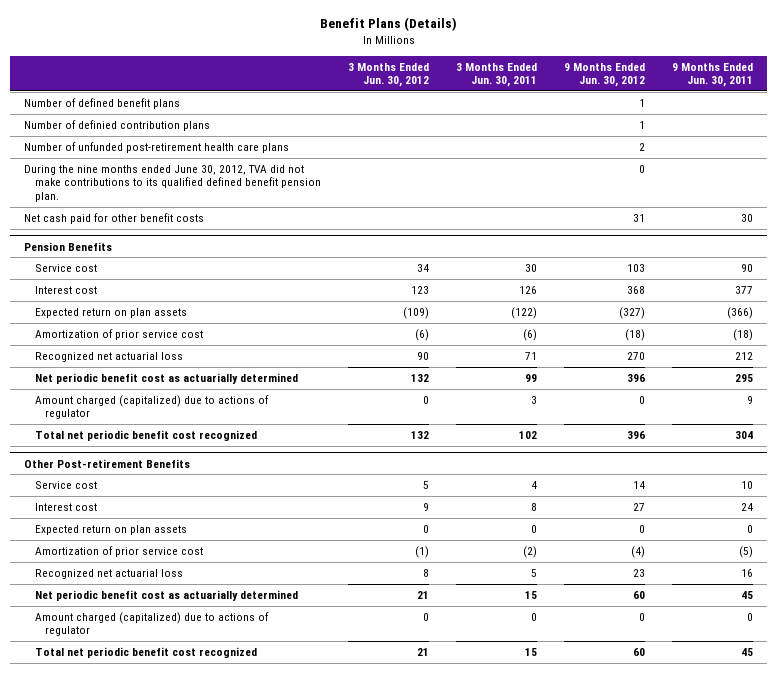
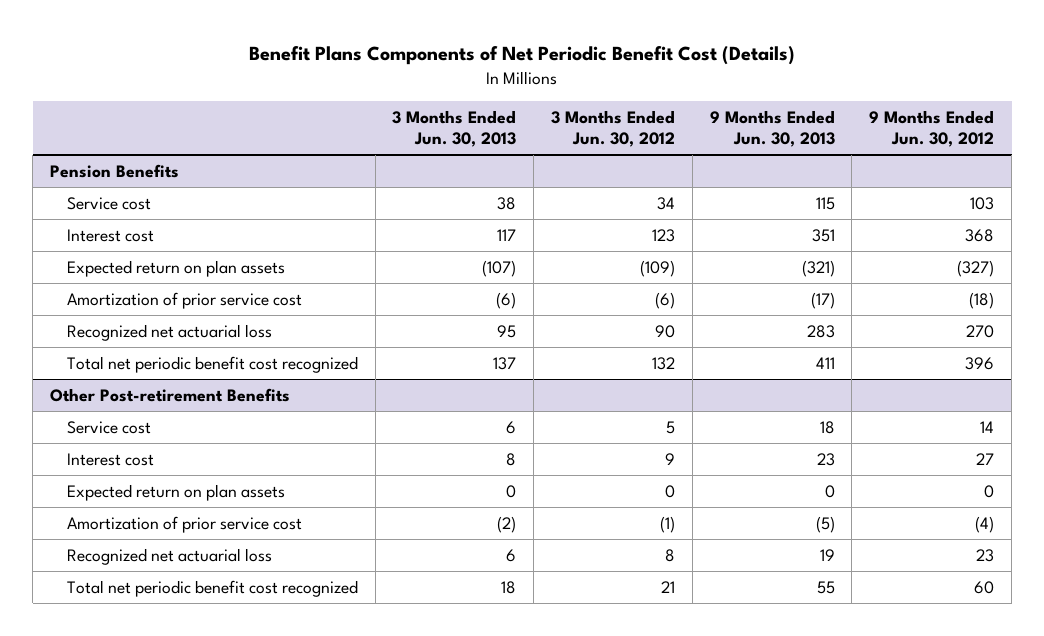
[319,17,457,32] Benefit Plans (Details) -> [249,46,796,66] Benefit Plans Components of Net Periodic Benefit Cost (Details)
[455,62,537,88] 3 Months Ended Jun. 30, 2011 -> none
[672,62,754,88] 9 Months Ended Jun. 30, 2011 -> none
none -> [392,110,517,147] 3 Months Ended Jun. 30, 2013
none -> [709,110,835,147] 9 Months Ended Jun. 30, 2013
[23,97,180,109] Number of defined benefit plans -> none
[23,119,210,131] Number of definied contribution plans -> none
[23,141,289,153] Number of unfunded post-retirement health care plans -> none
[23,164,321,202] During the nine months ended June 30, 2012, TVA did not make contributions to its qualified defined benefit pension plan. -> none
[23,212,204,224] Net cash paid for other benefit costs -> none
[34,372,298,384] Net periodic benefit cost as actuarially determined -> none
[34,394,269,420] Amount charged (capitalized) due to actions of regulator -> none
[34,589,298,601] Net periodic benefit cost as actuarially determined -> none
[34,611,269,637] Amount charged (capitalized) due to actions of regulator -> none

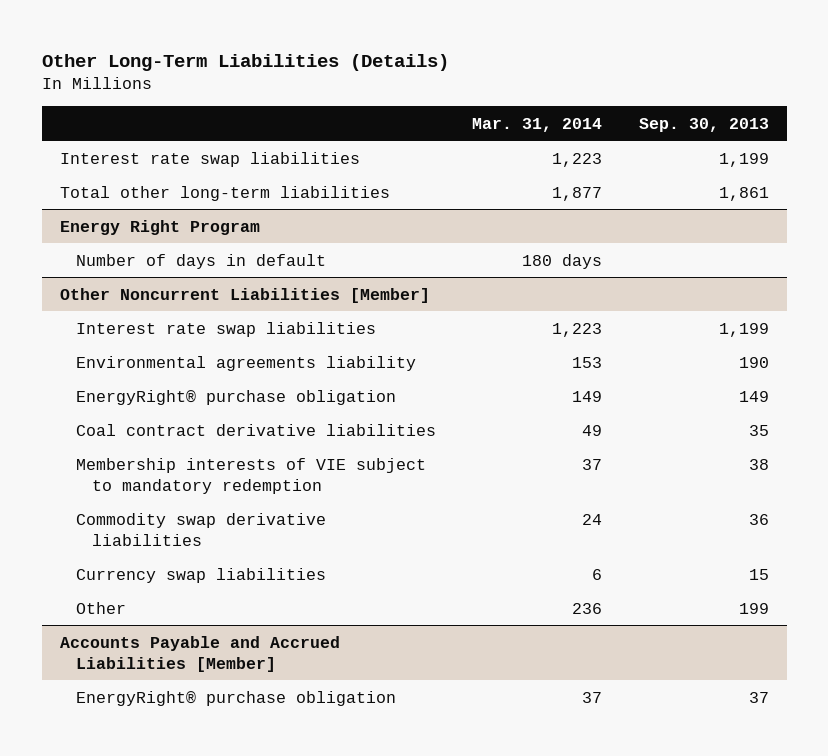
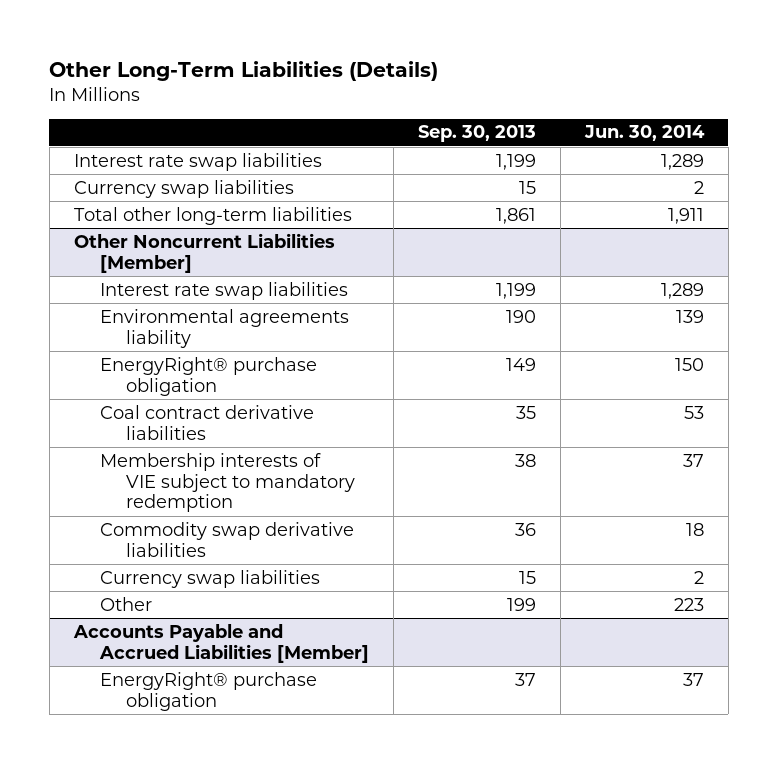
[472,117,603,132] Mar. 31, 2014 -> none
none -> [583,125,705,142] Jun. 30, 2014
none -> [73,179,294,198] Currency swap liabilities
[59,219,260,235] Energy Right Program -> none
[75,253,326,269] Number of days in default -> none

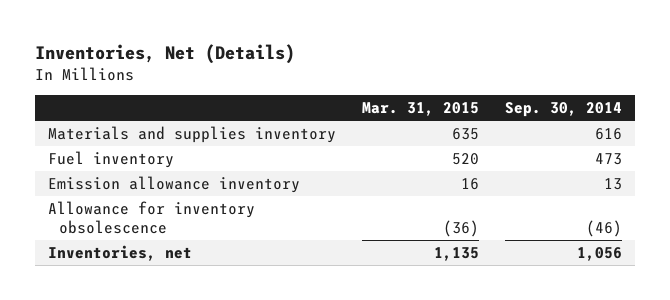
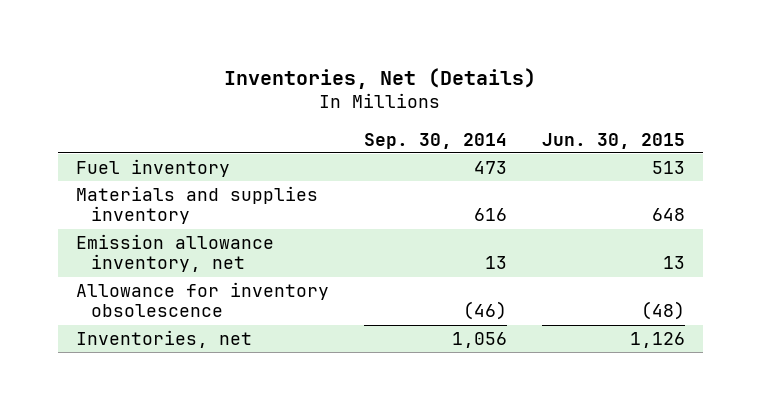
[361,102,479,117] Mar. 31, 2015 -> none
none -> [542,132,686,149] Jun. 30, 2015
[47,125,336,143] Materials and supplies inventory -> [75,186,318,225] Materials and supplies inventory
[47,175,300,193] Emission allowance inventory -> [75,234,274,273] Emission allowance inventory, net

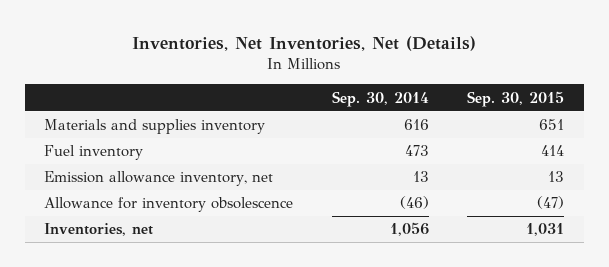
[224,67,537,89] Inventories, Net (Details) -> [132,35,477,51] Inventories, Net Inventories, Net (Details)
[542,132,686,149] Jun. 30, 2015 -> none
none -> [467,90,565,107] Sep. 30, 2015
[75,159,230,178] Fuel inventory -> [44,145,144,161] Fuel inventory

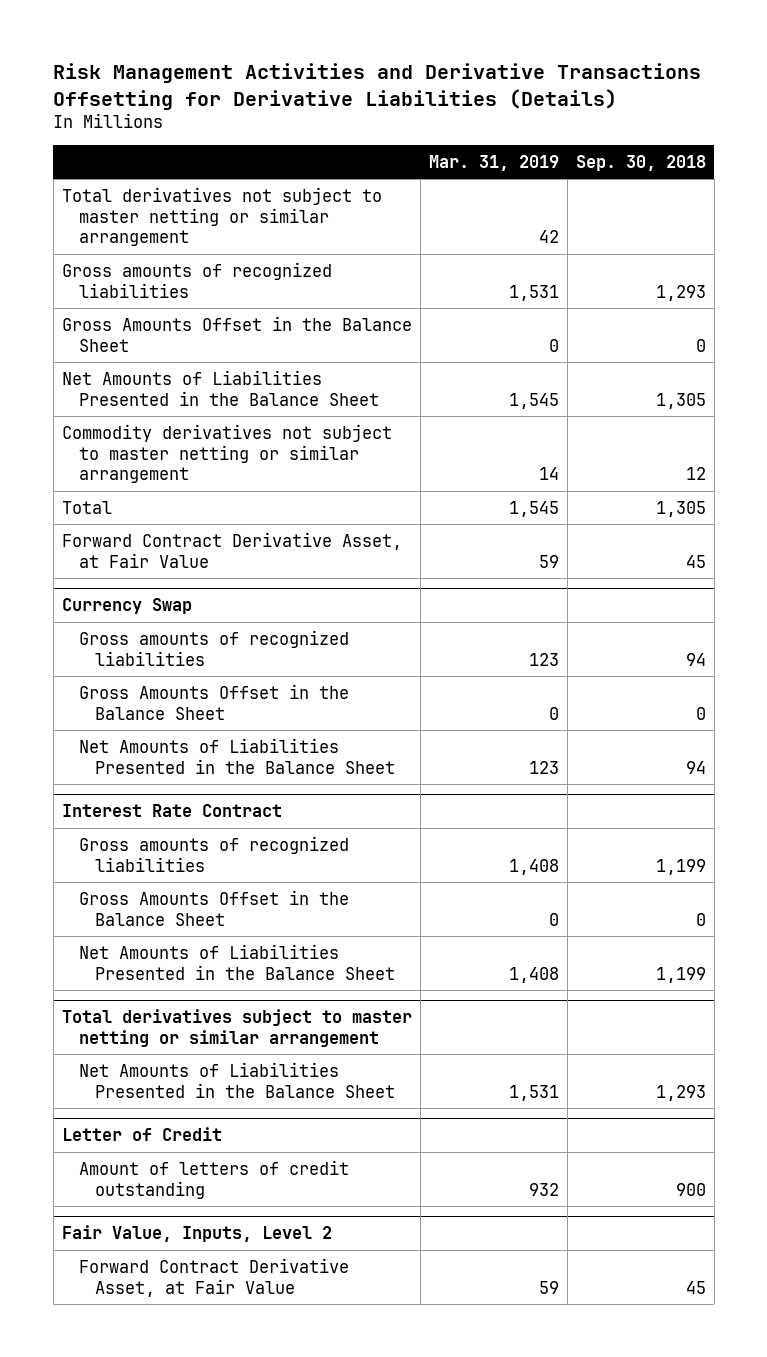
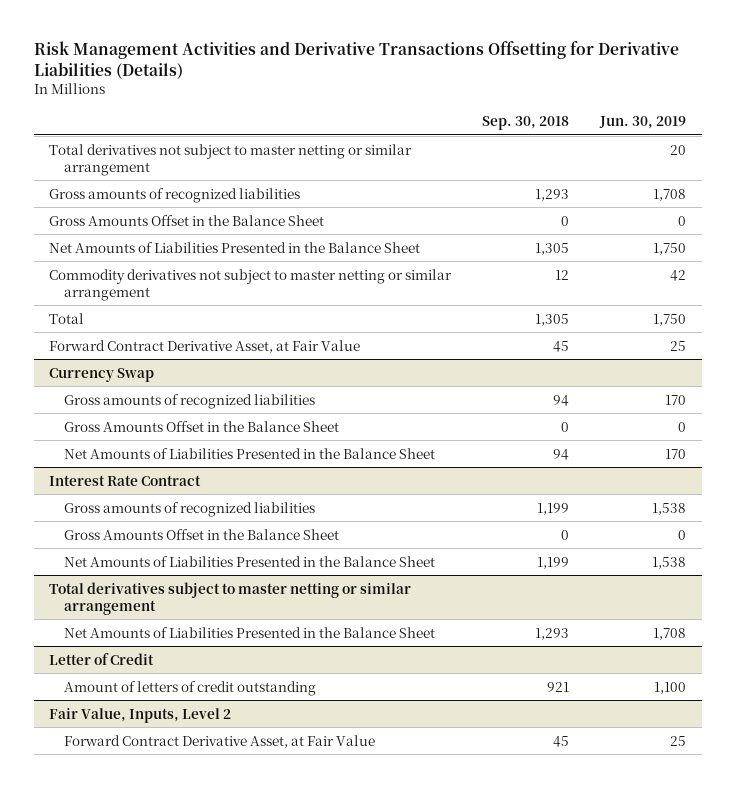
[428,154,559,171] Mar. 31, 2019 -> none
none -> [599,116,687,130] Jun. 30, 2019
[675,1182,706,1196] 900 -> [547,681,570,692] 921

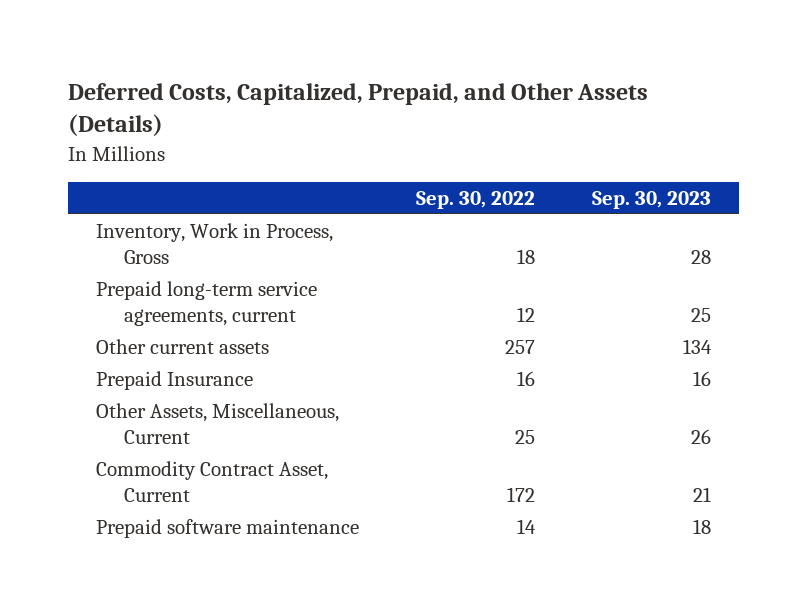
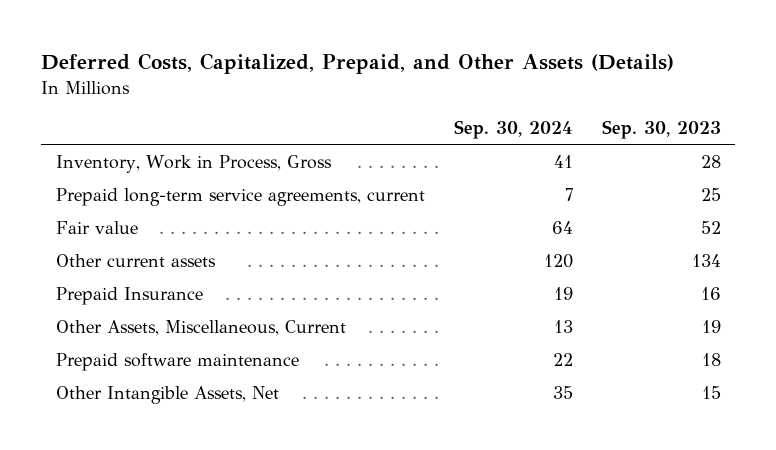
[415,190,535,209] Sep. 30, 2022 -> none
none -> [453,120,573,140] Sep. 30, 2024
none -> [55,220,138,234] Fair value
[96,461,329,502] Commodity Contract Asset, Current -> none
[690,428,711,444] 26 -> [701,319,721,333] 19
none -> [55,385,279,404] Other Intangible Assets, Net

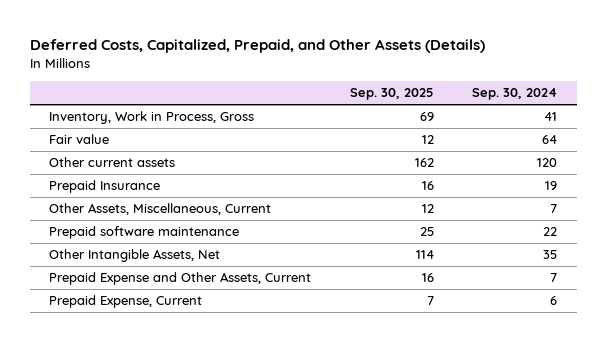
[601,120,721,140] Sep. 30, 2023 -> none
none -> [349,88,434,101] Sep. 30, 2025
[55,187,425,206] Prepaid long-term service agreements, current -> none
[553,319,573,333] 13 -> [550,204,558,214] 7
none -> [49,272,312,286] Prepaid Expense and Other Assets, Current
none -> [49,295,203,309] Prepaid Expense, Current

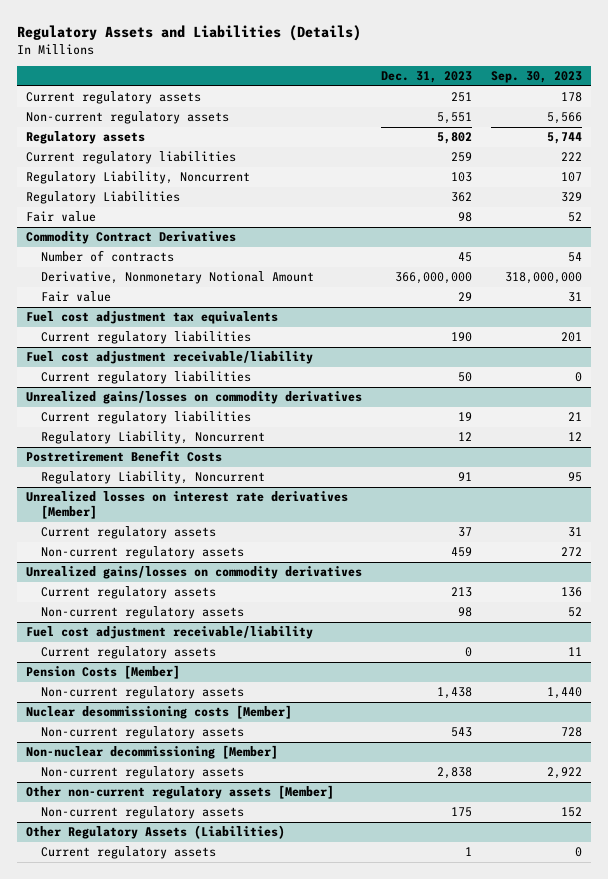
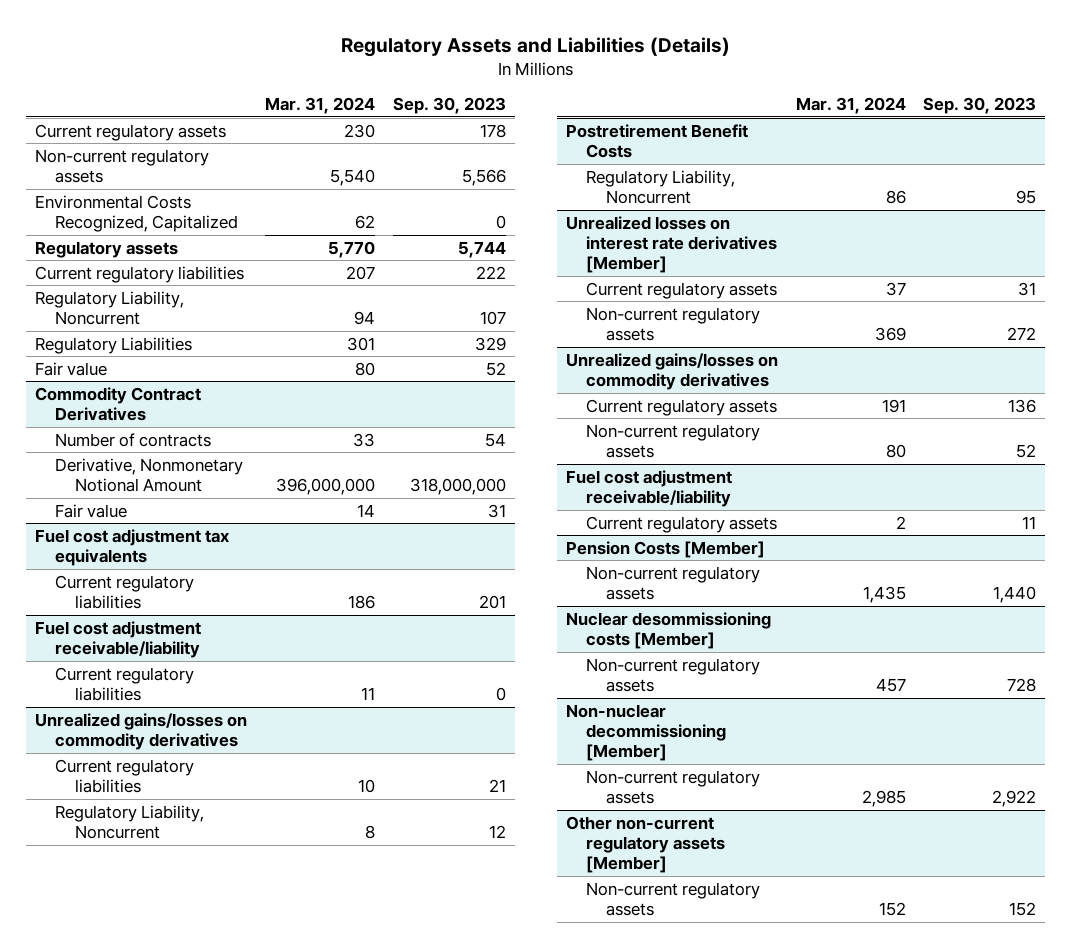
[381,71,473,84] Dec. 31, 2023 -> none
none -> [264,97,375,115] Mar. 31, 2024
none -> [35,194,239,233] Environmental Costs Recognized, Capitalized
[26,825,286,840] Other Regulatory Assets (Liabilities) -> none
[41,846,217,860] Current regulatory assets -> none

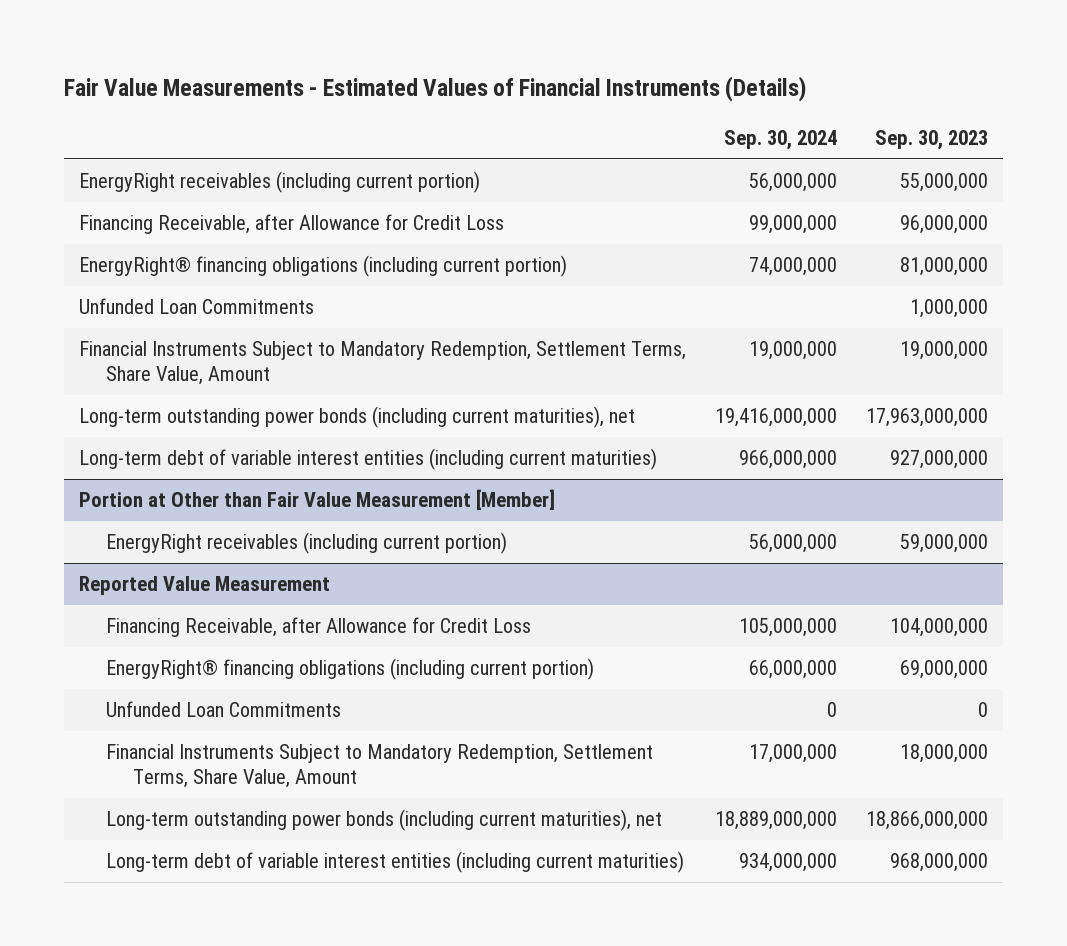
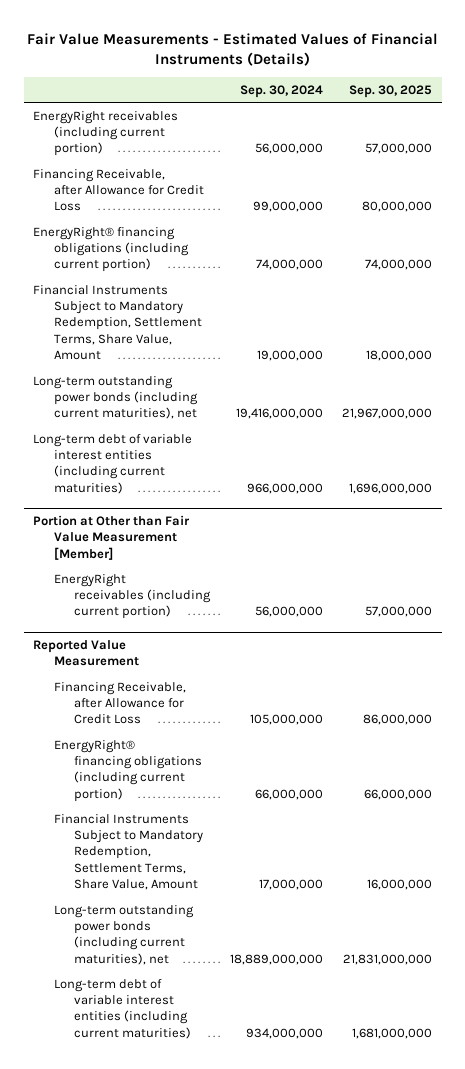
[875,130,989,151] Sep. 30, 2023 -> none
none -> [348,84,432,98] Sep. 30, 2025
[78,298,314,315] Unfunded Loan Commitments -> none
[105,701,341,718] Unfunded Loan Commitments -> none

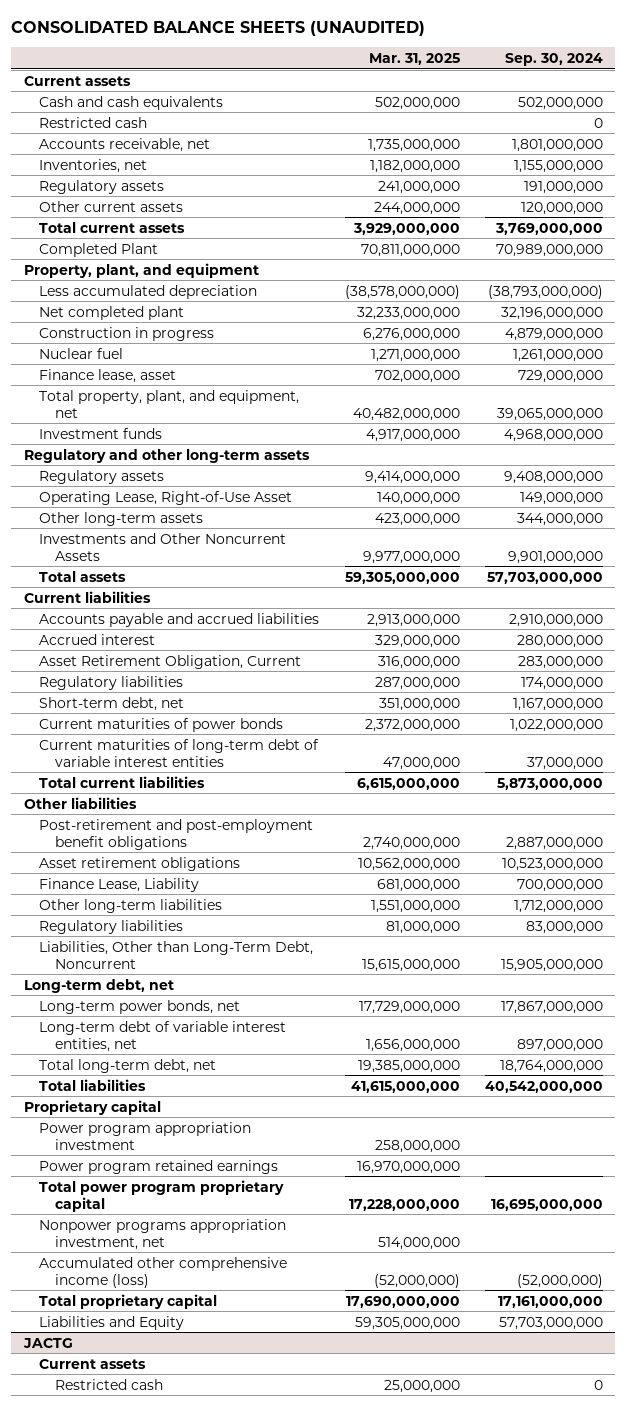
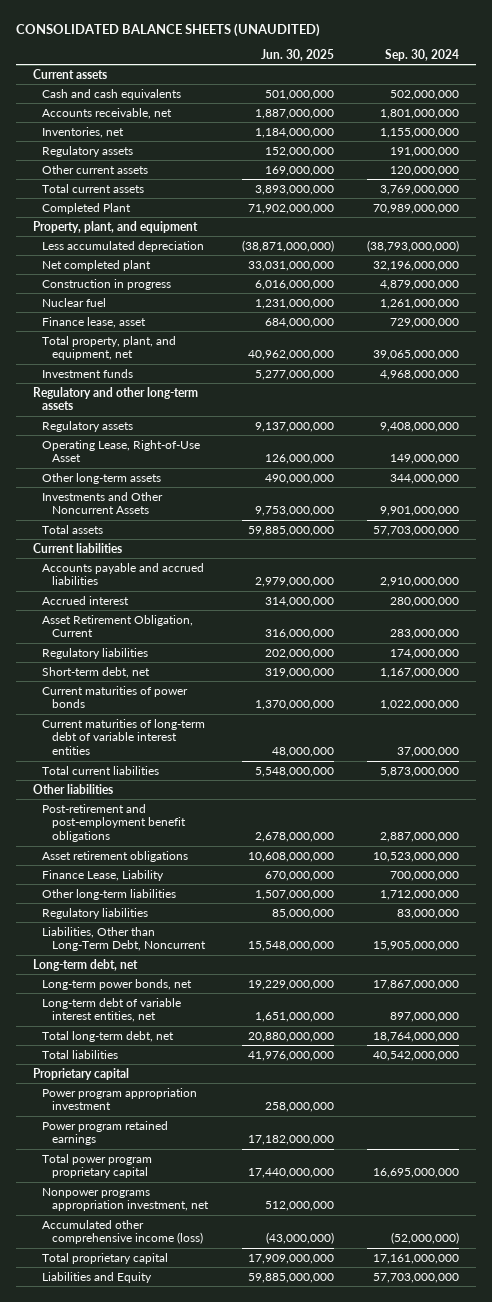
[368,52,460,65] Mar. 31, 2025 -> none
none -> [260,48,334,61] Jun. 30, 2025
[39,116,148,128] Restricted cash -> none
[23,1337,74,1348] JACTG -> none
[39,1358,147,1369] Current assets -> none
[54,1378,163,1390] Restricted cash -> none

